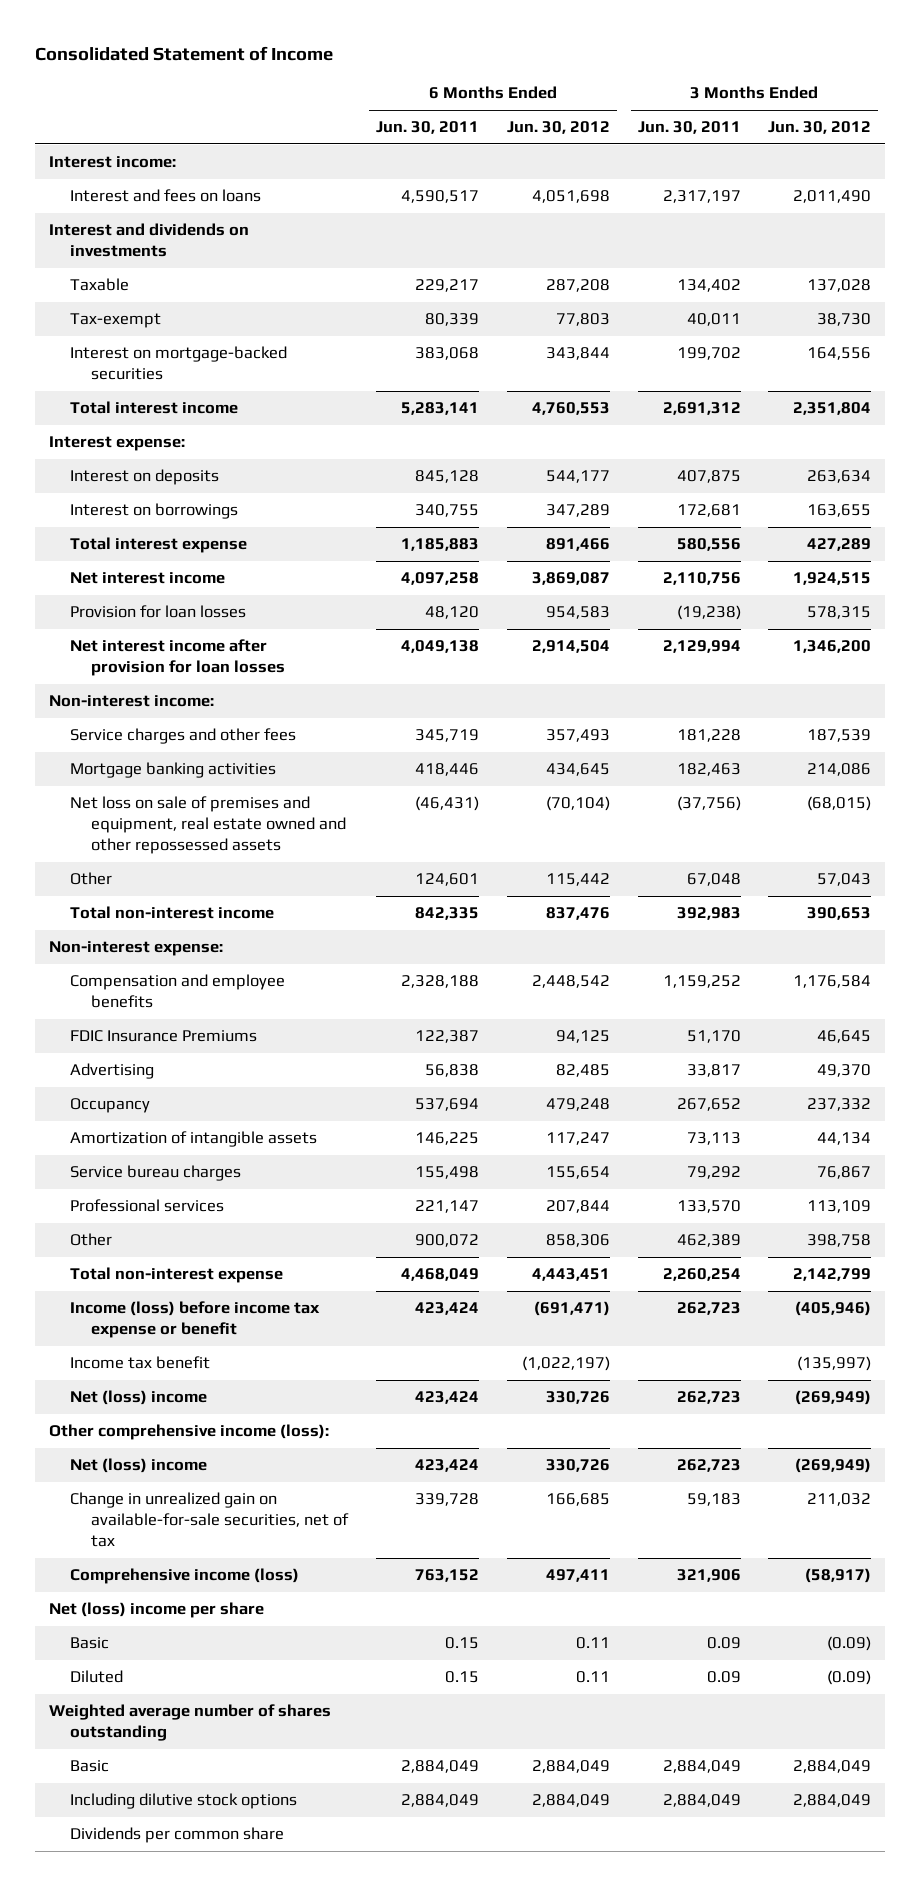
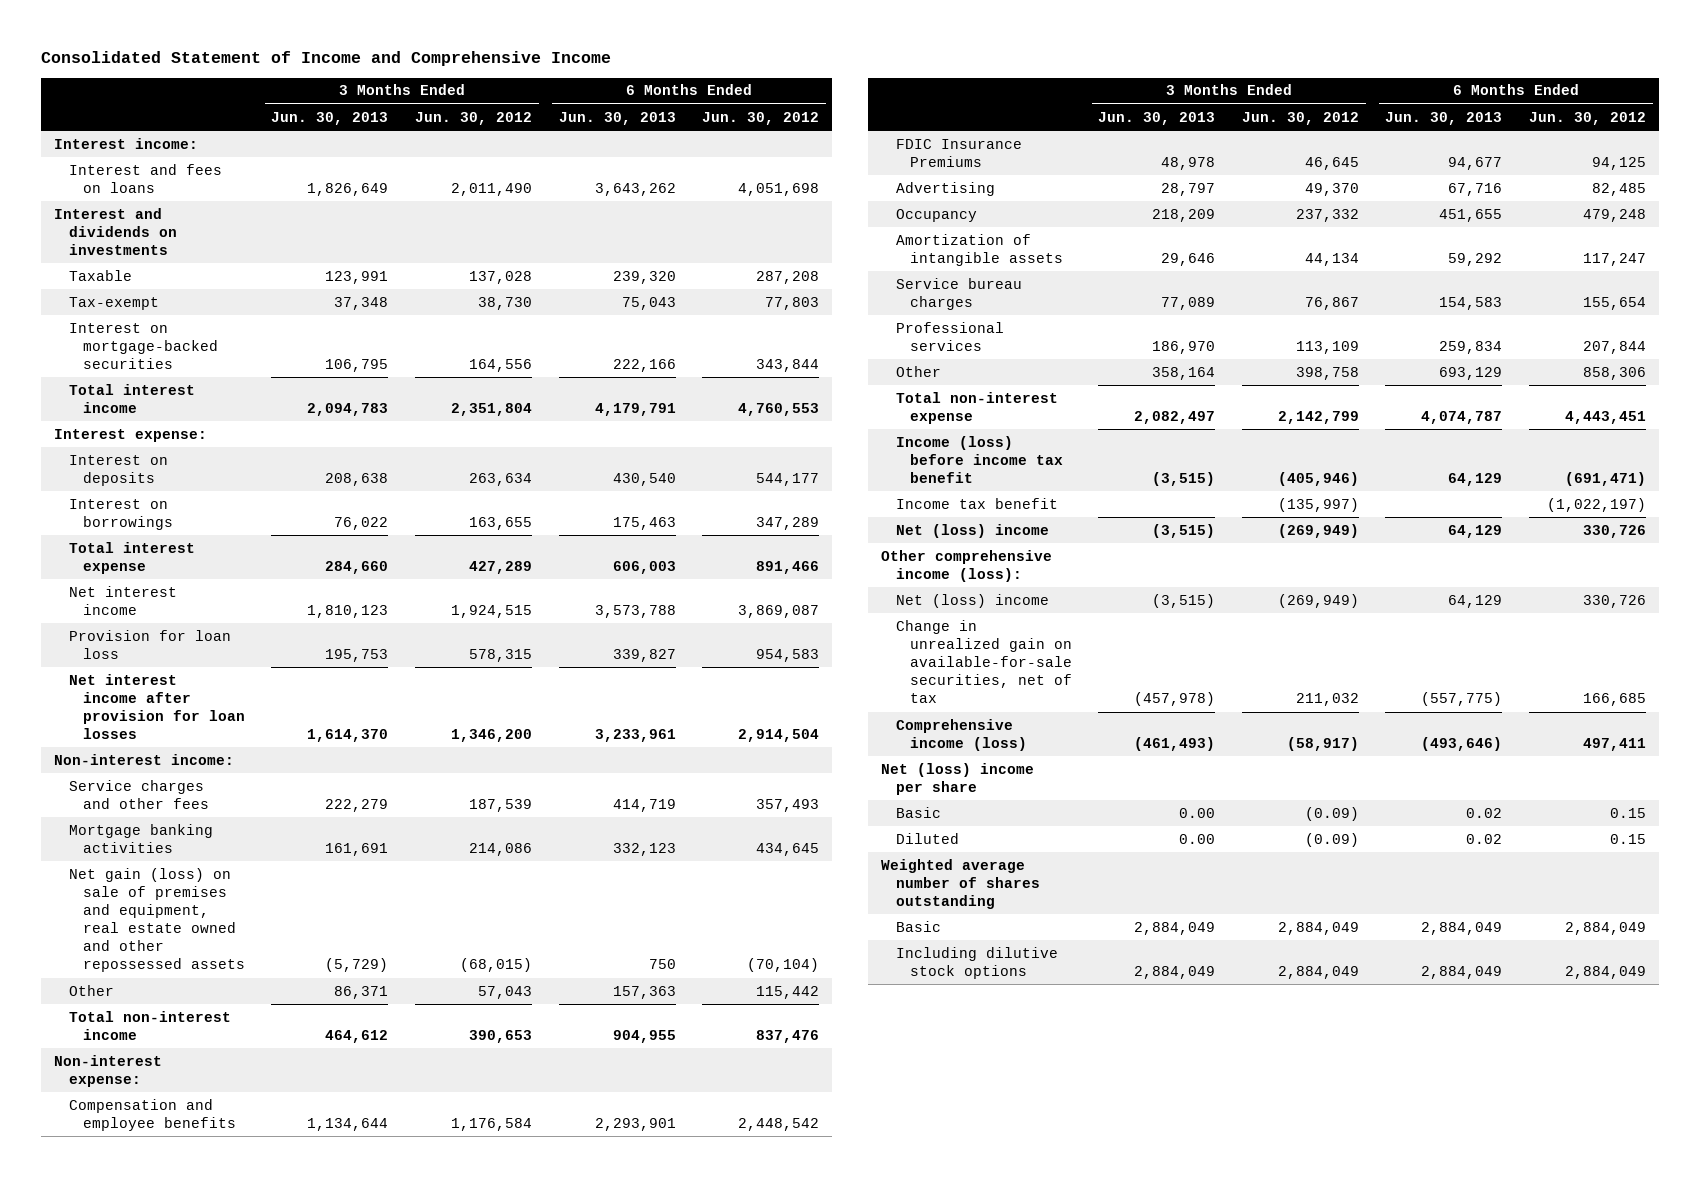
[34,45,333,61] Consolidated Statement of Income -> [41,51,612,67] Consolidated Statement of Income and Comprehensive Income
[376,121,480,135] Jun. 30, 2011 -> none
[637,121,741,135] Jun. 30, 2011 -> none
none -> [271,111,389,125] Jun. 30, 2013
none -> [558,111,676,125] Jun. 30, 2013
[70,605,247,619] Provision for loan losses -> [68,629,231,659] Provision for loan loss
[70,796,347,854] Net loss on sale of premises and equipment, real estate owned and other repossessed assets -> [68,867,245,973] Net gain (loss) on sale of premises and equipment, real estate owned and other repossessed assets
[70,1301,321,1339] Income (loss) before income tax expense or benefit -> [895,435,1063,483] Income (loss) before income tax benefit
[575,1637,610,1650] 0.11 -> [1609,807,1646,818] 0.15
[575,1671,610,1684] 0.11 -> [1609,833,1646,844] 0.15
[70,1827,285,1844] Dividends per common share -> none

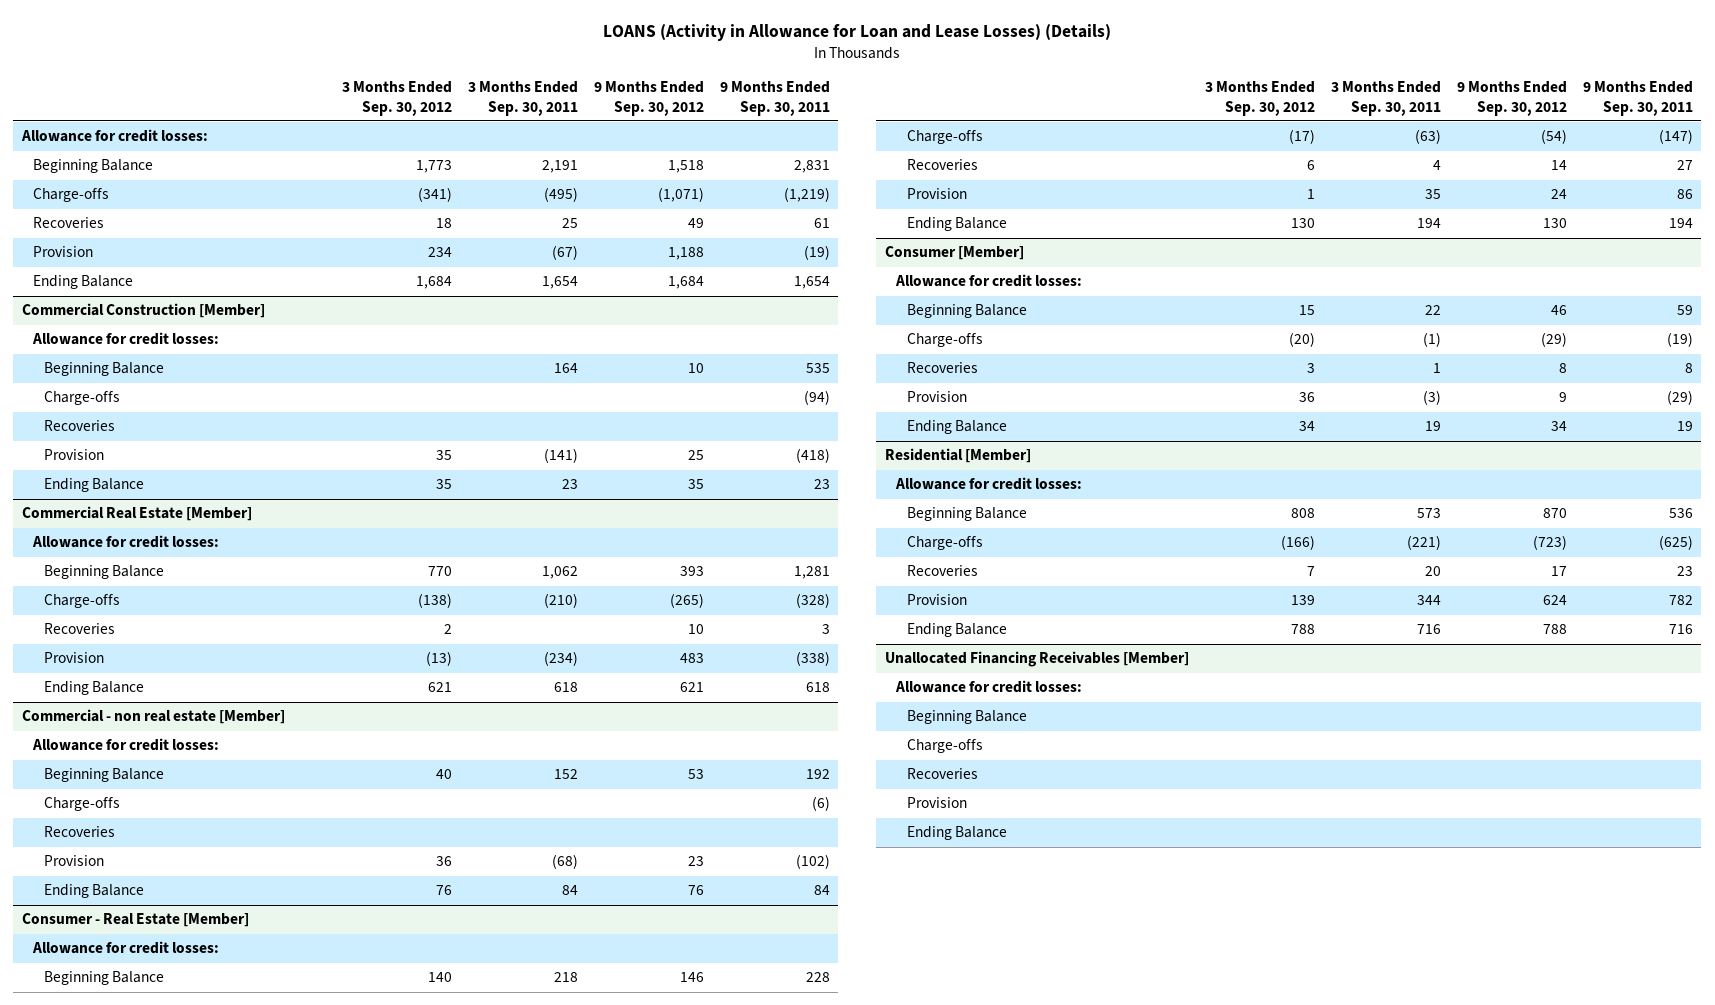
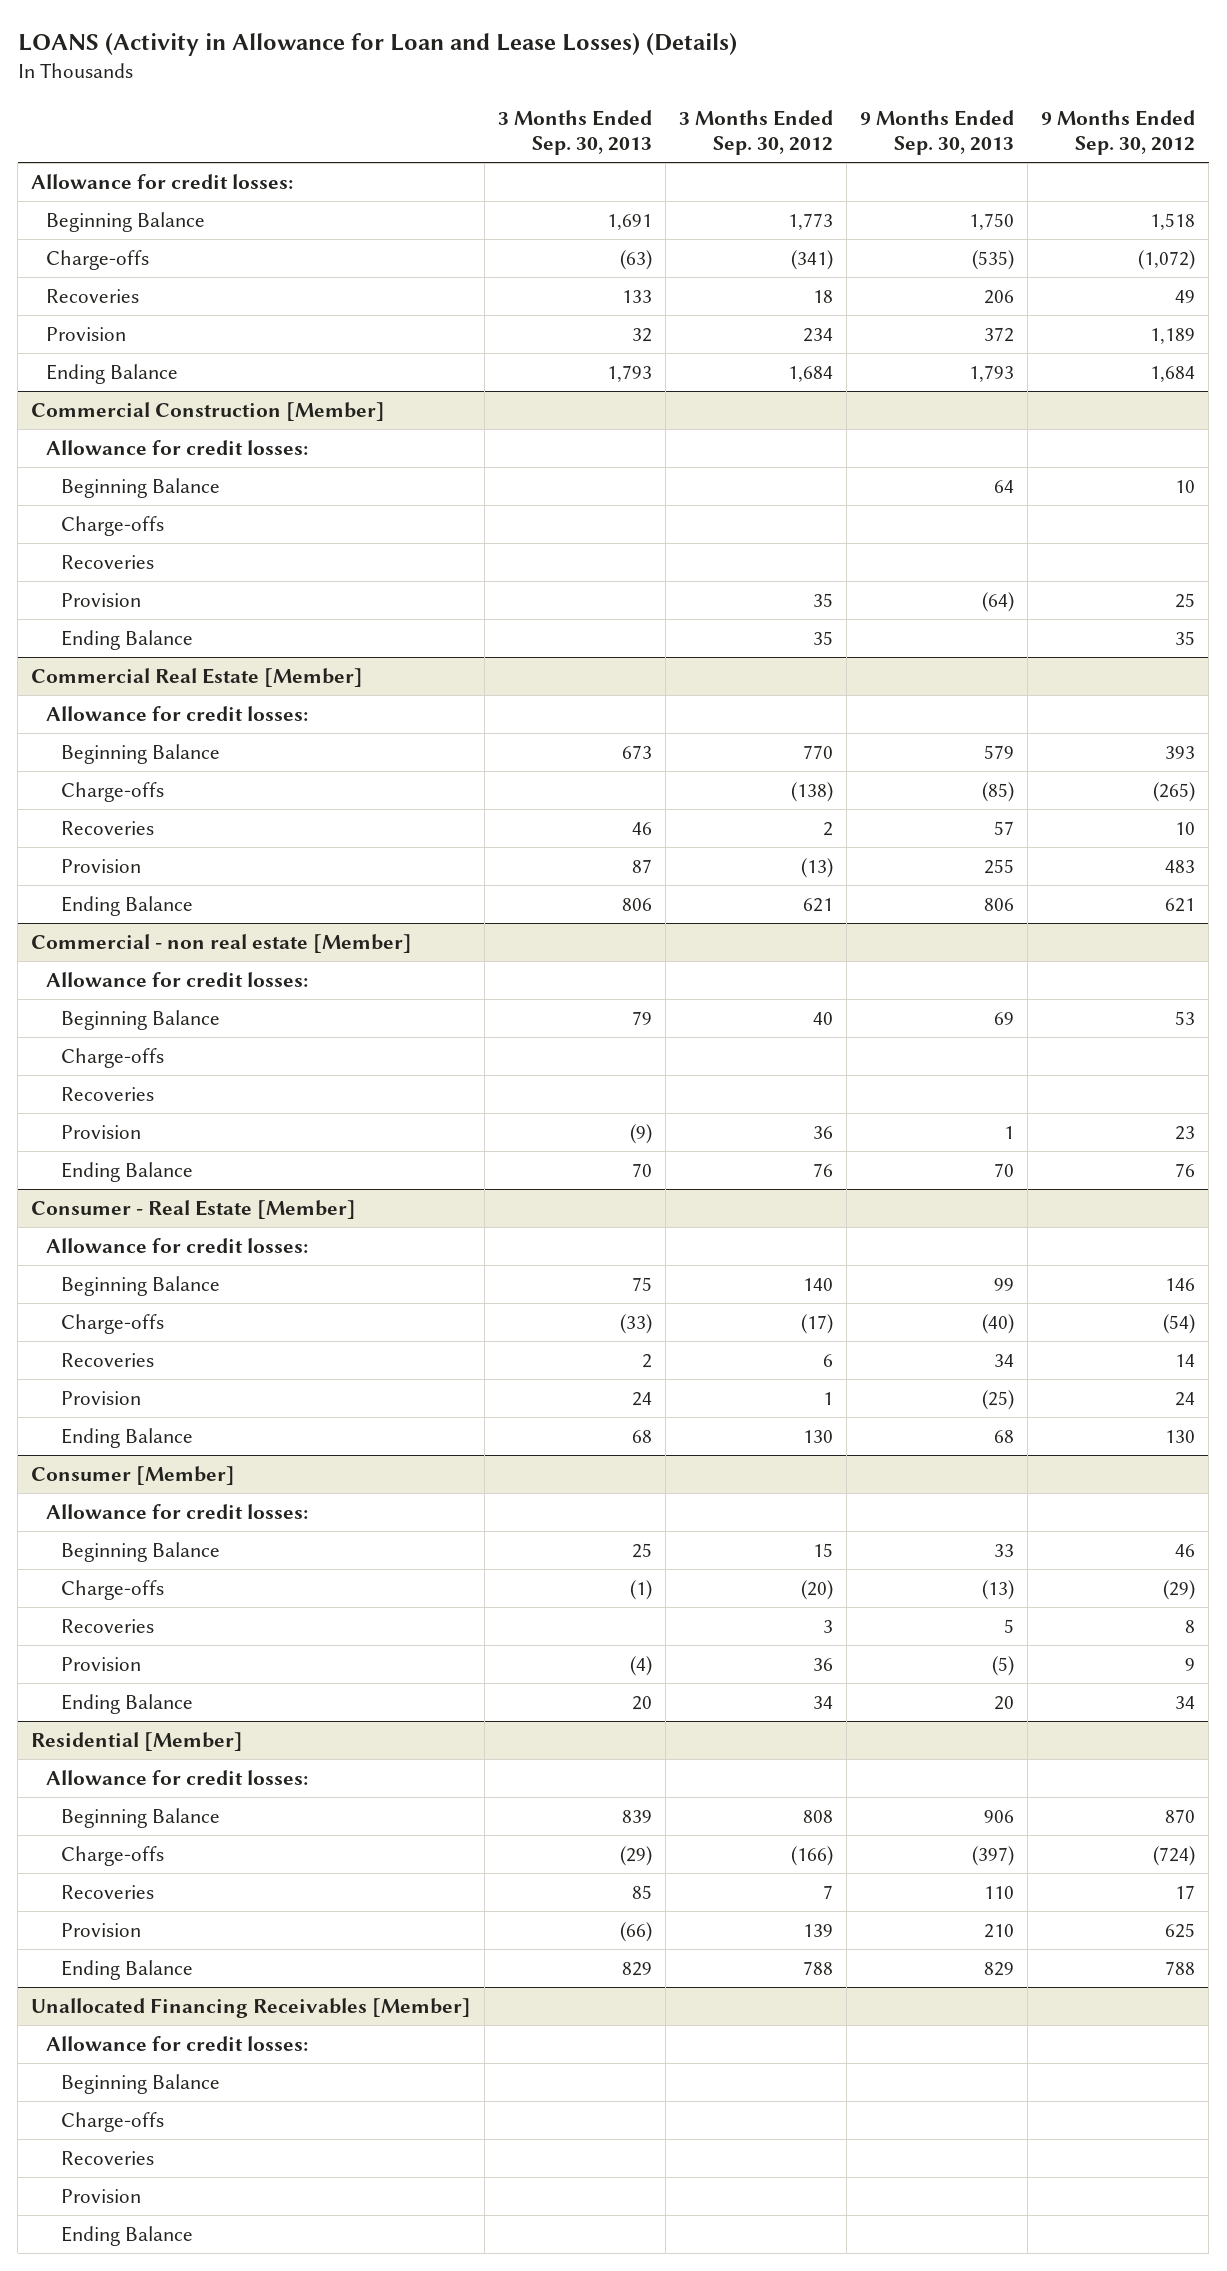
[467,81,578,116] 3 Months Ended Sep. 30, 2011 -> none
[720,81,831,116] 9 Months Ended Sep. 30, 2011 -> none
none -> [498,110,653,156] 3 Months Ended Sep. 30, 2013
none -> [860,110,1015,156] 9 Months Ended Sep. 30, 2013
[658,187,705,203] (1,071) -> [1138,249,1196,270] (1,072)
[668,247,705,261] 1,188 -> [1150,327,1196,344] 1,189
[1533,535,1568,551] (723) -> [1153,1845,1196,1866] (724)
[1543,595,1568,606] 624 -> [1165,1922,1196,1938] 625

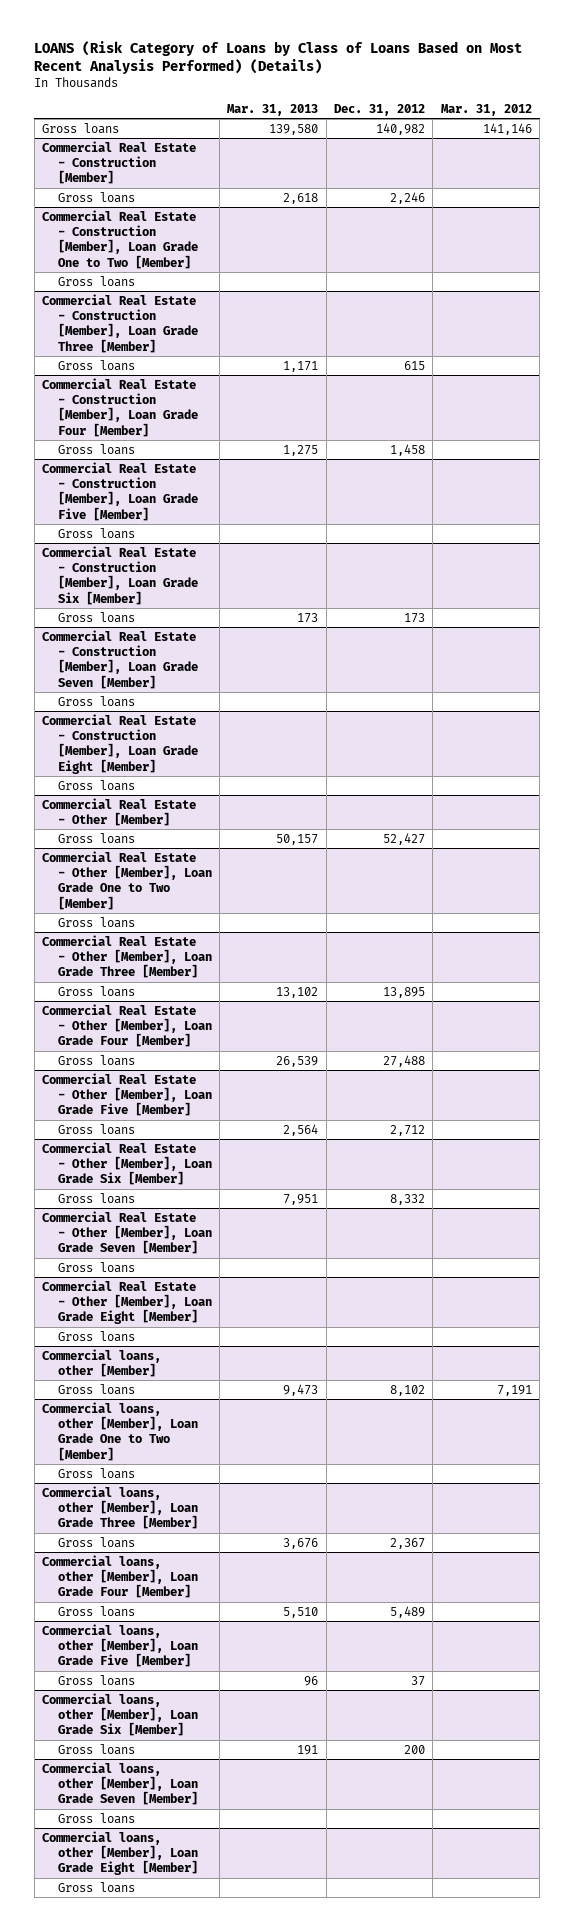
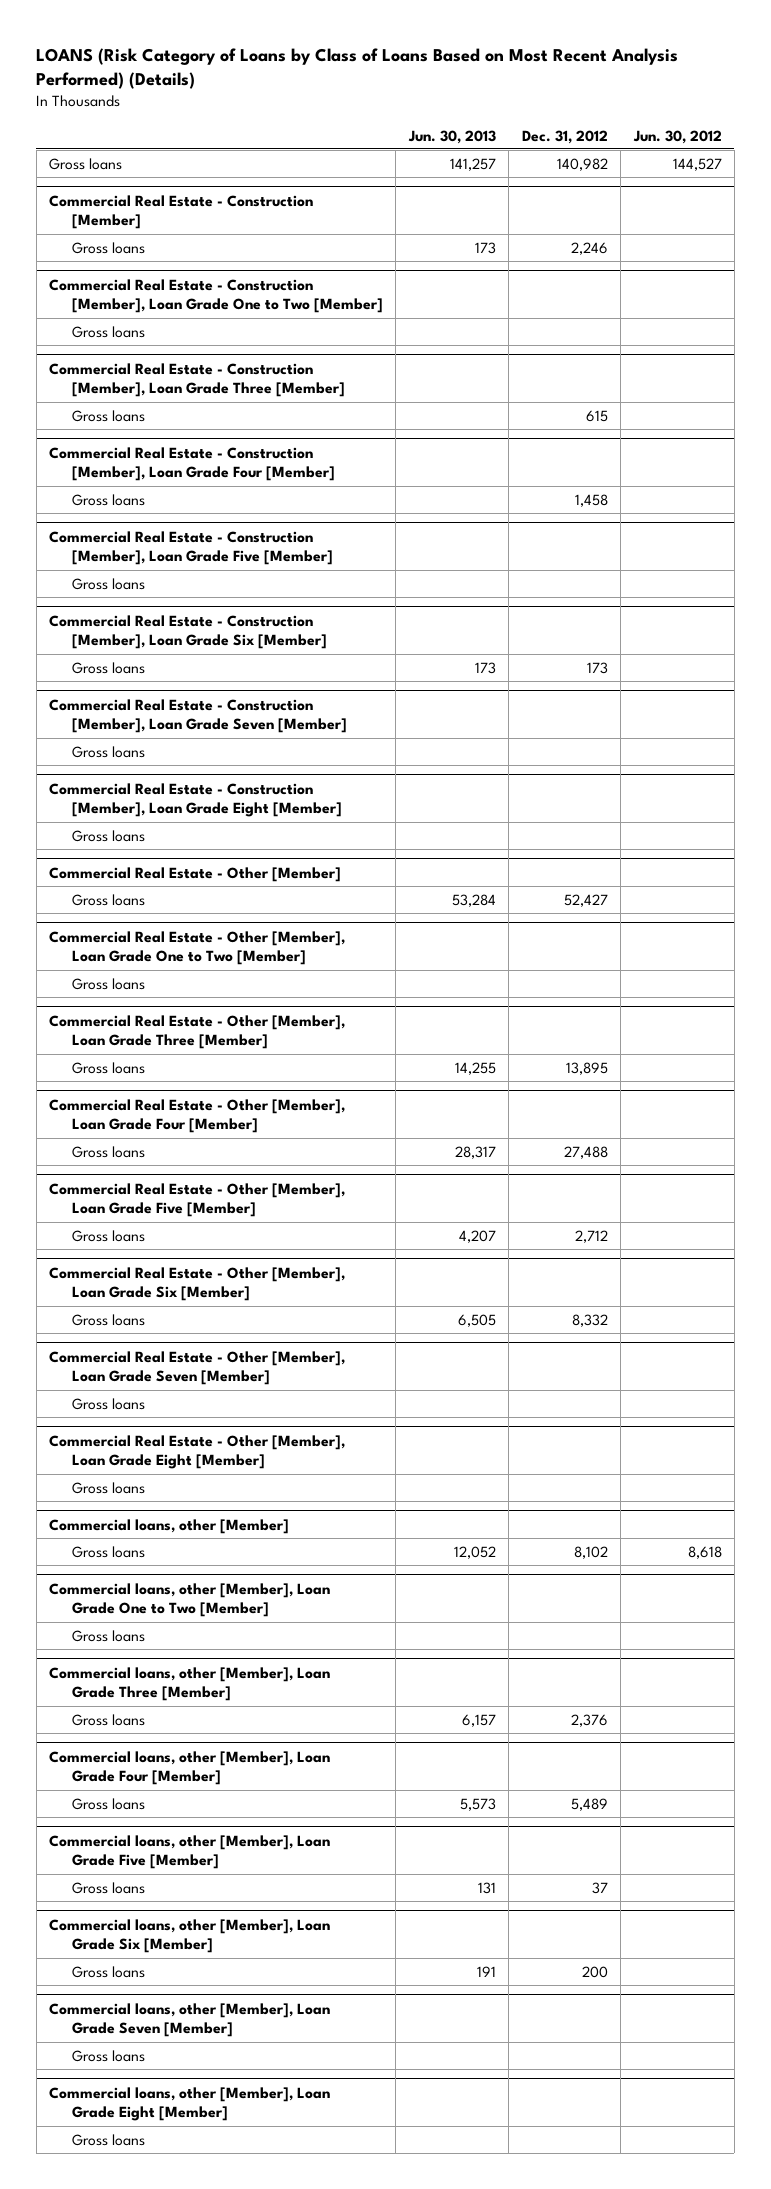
[227,103,319,116] Mar. 31, 2013 -> none
[440,103,532,116] Mar. 31, 2012 -> none
none -> [407,129,496,144] Jun. 30, 2013
none -> [632,129,722,144] Jun. 30, 2012
[390,1537,426,1549] 2,367 -> [570,1713,608,1727] 2,376

